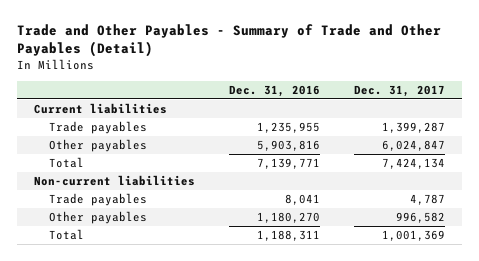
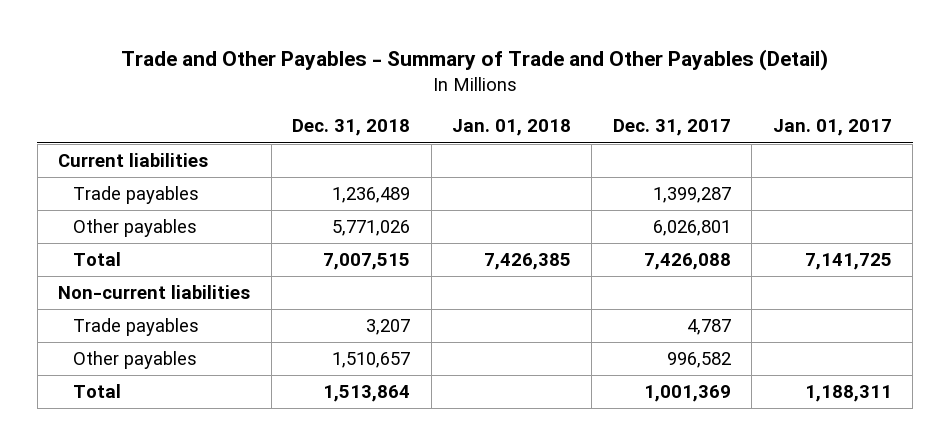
[228,84,320,97] Dec. 31, 2016 -> none
none -> [292,119,411,137] Dec. 31, 2018
none -> [451,119,571,137] Jan. 01, 2018
none -> [772,119,892,137] Jan. 01, 2017
[381,140,445,152] 6,024,847 -> [652,220,731,237] 6,026,801
[381,158,445,170] 7,424,134 -> [643,253,731,271] 7,426,088

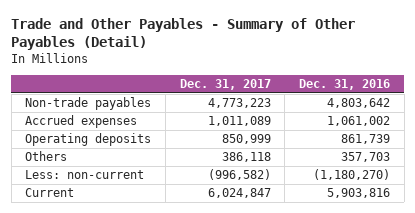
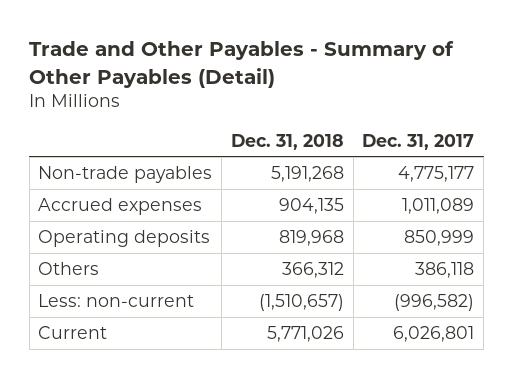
[298,78,390,90] Dec. 31, 2016 -> none
none -> [230,133,344,150] Dec. 31, 2018
[207,98,271,109] 4,773,223 -> [398,166,475,183] 4,775,177
[207,188,271,199] 6,024,847 -> [393,326,475,343] 6,026,801

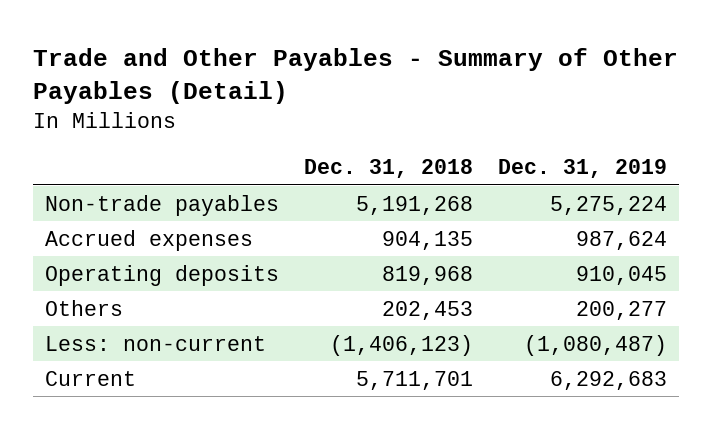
[362,133,475,150] Dec. 31, 2017 -> none
none -> [497,159,667,179] Dec. 31, 2019
[281,262,344,279] 366,312 -> [381,300,473,320] 202,453
[258,294,344,312] (1,510,657) -> [329,334,473,356] (1,406,123)
[266,326,344,343] 5,771,026 -> [355,370,473,390] 5,711,701

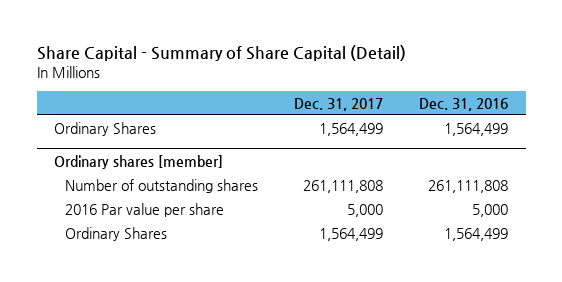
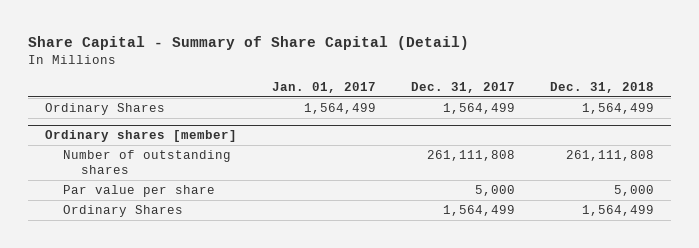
[418,97,508,111] Dec. 31, 2016 -> none
none -> [272,82,377,94] Jan. 01, 2017
none -> [549,82,654,94] Dec. 31, 2018
[65,202,225,217] 2016 Par value per share -> [63,185,216,198] Par value per share

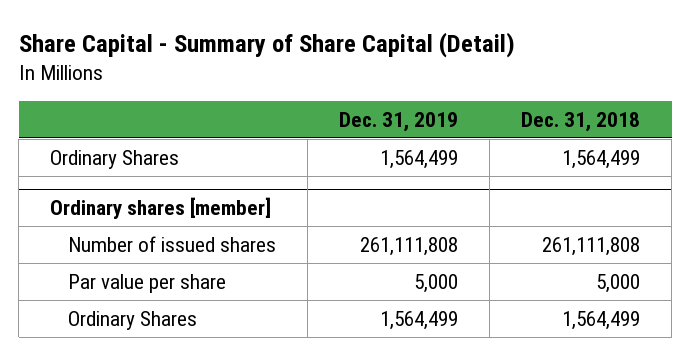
[272,82,377,94] Jan. 01, 2017 -> none
[411,82,516,94] Dec. 31, 2017 -> none
none -> [339,112,459,133] Dec. 31, 2019
[63,150,232,174] Number of outstanding shares -> [67,235,276,252] Number of issued shares

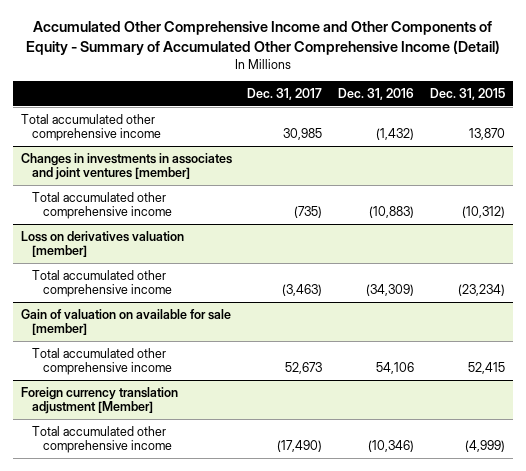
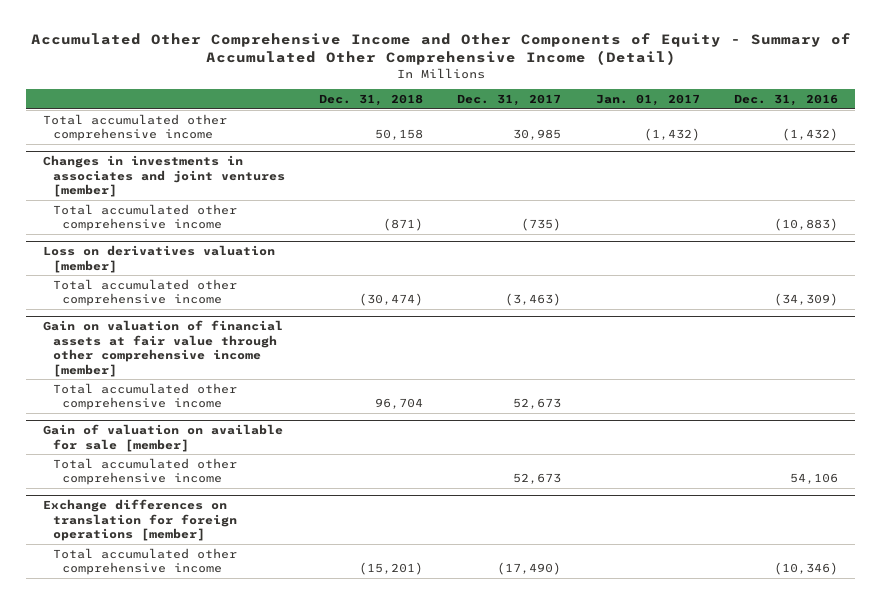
[429,87,505,100] Dec. 31, 2015 -> none
none -> [318,94,423,107] Dec. 31, 2018
none -> [595,94,700,107] Jan. 01, 2017
none -> [43,320,284,377] Gain on valuation of financial assets at fair value through other comprehensive income [member]
none -> [52,382,237,411] Total accumulated other comprehensive income
[20,386,178,415] Foreign currency translation adjustment [Member] -> none
none -> [43,499,237,542] Exchange differences on translation for foreign operations [member]

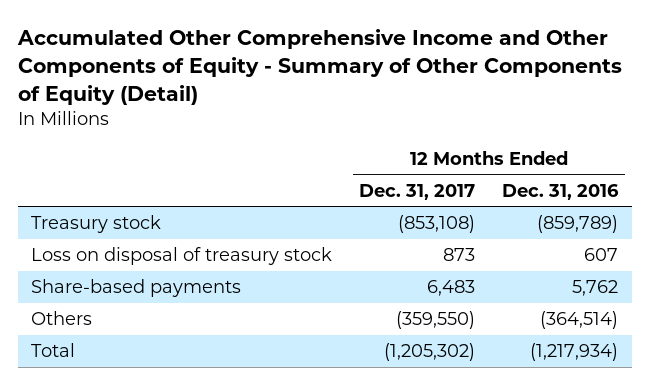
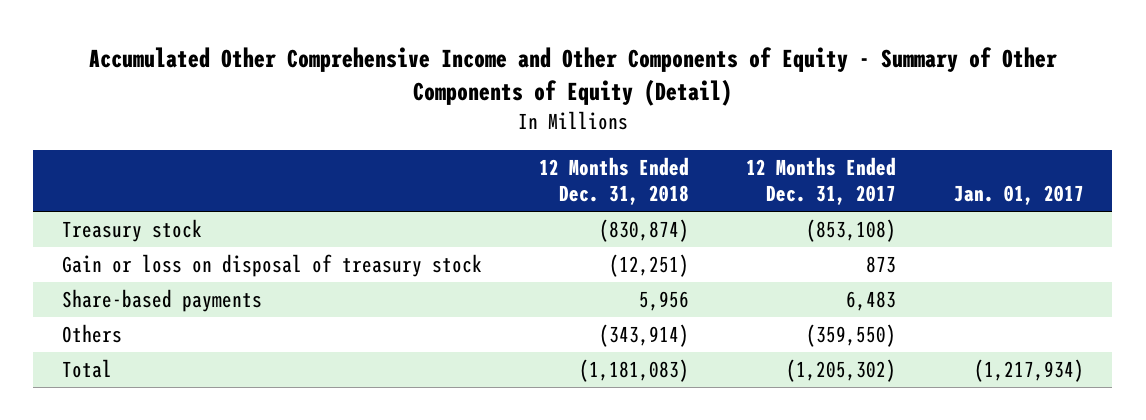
[502,183,620,200] Dec. 31, 2016 -> none
none -> [539,156,690,206] 12 Months Ended Dec. 31, 2018
none -> [953,185,1084,206] Jan. 01, 2017
[31,247,333,266] Loss on disposal of treasury stock -> [62,253,483,277] Gain or loss on disposal of treasury stock

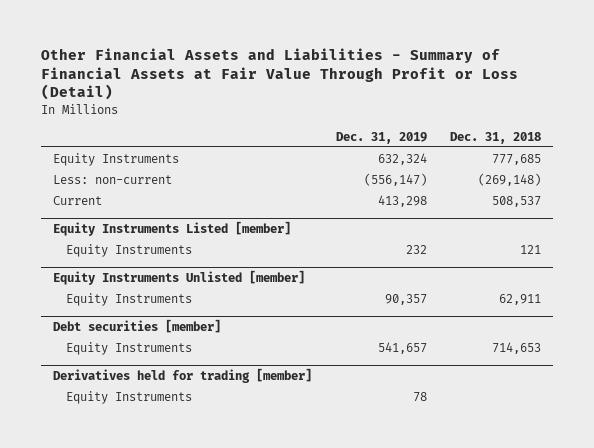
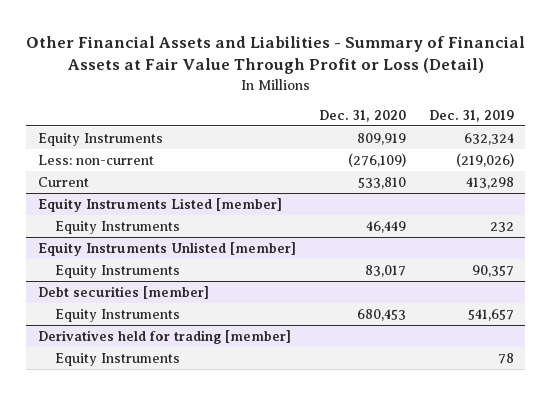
[450,131,542,144] Dec. 31, 2018 -> none
none -> [318,109,406,122] Dec. 31, 2020
[363,172,427,186] (556,147) -> [455,152,514,167] (219,026)

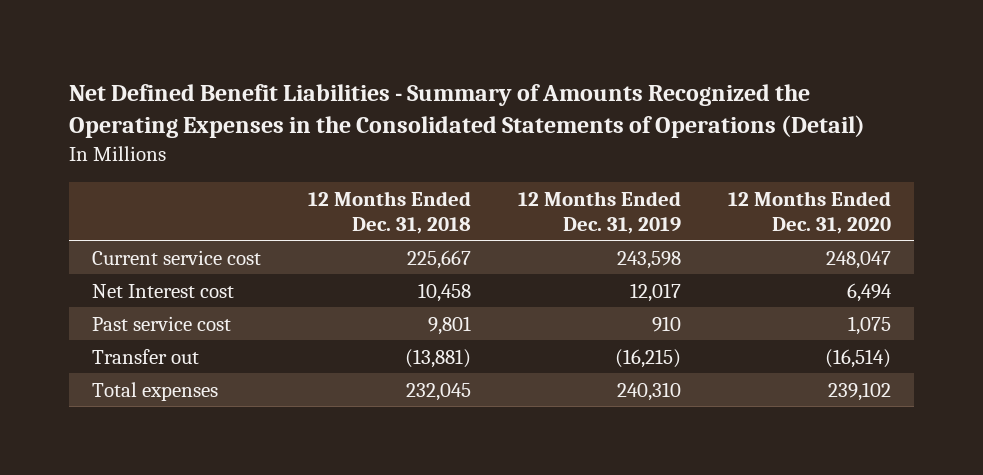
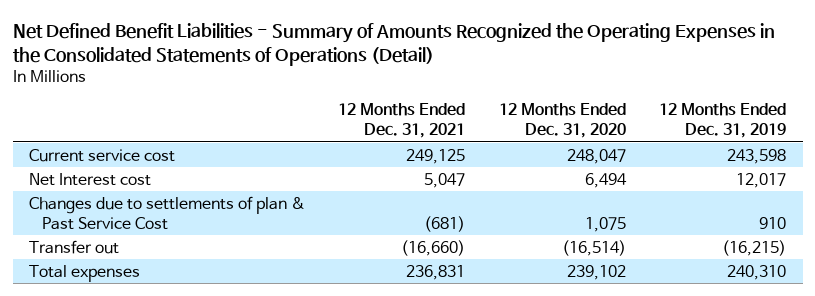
[307,190,471,235] 12 Months Ended Dec. 31, 2018 -> none
none -> [338,103,466,139] 12 Months Ended Dec. 31, 2021
[91,315,231,331] Past service cost -> [29,195,306,230] Changes due to settlements of plan & Past Service Cost

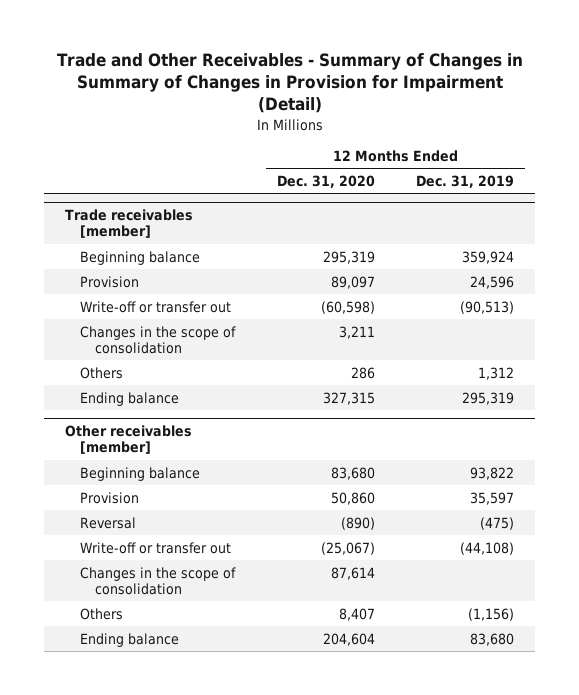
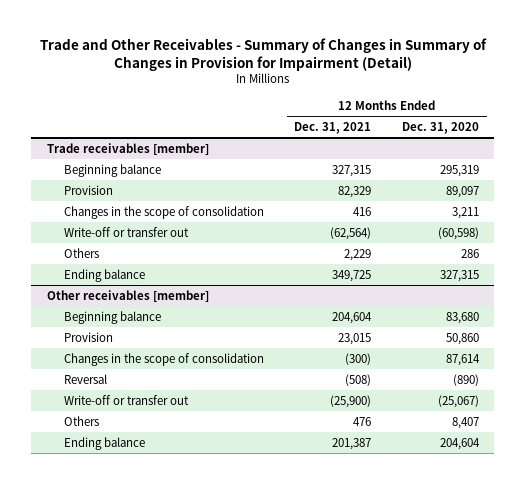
[416,175,515,189] Dec. 31, 2019 -> none
none -> [294,121,372,134] Dec. 31, 2021
[80,300,232,313] Write-off or transfer out -> [63,226,189,237] Write-off or transfer out
[80,566,237,596] Changes in the scope of consolidation -> [63,352,264,366] Changes in the scope of consolidation

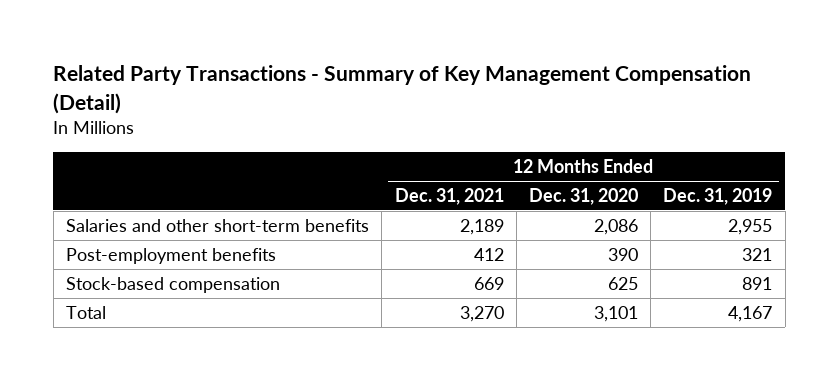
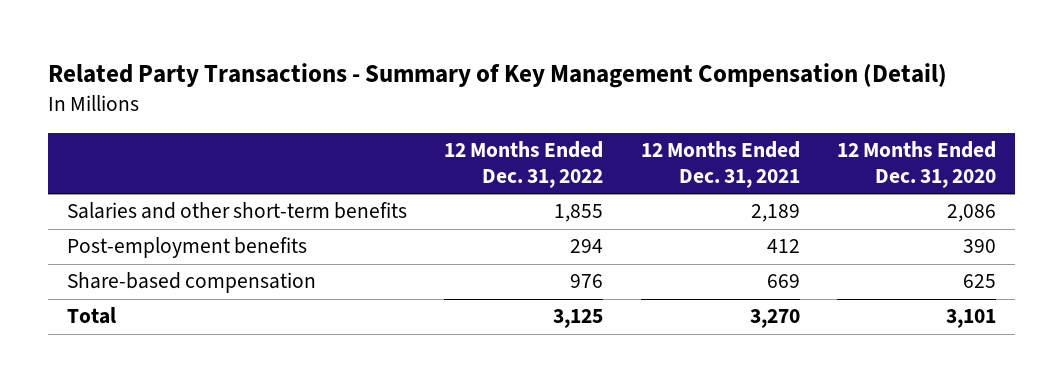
[663,188,773,206] Dec. 31, 2019 -> none
none -> [444,140,604,188] 12 Months Ended Dec. 31, 2022
[66,276,281,293] Stock-based compensation -> [67,272,317,294] Share-based compensation

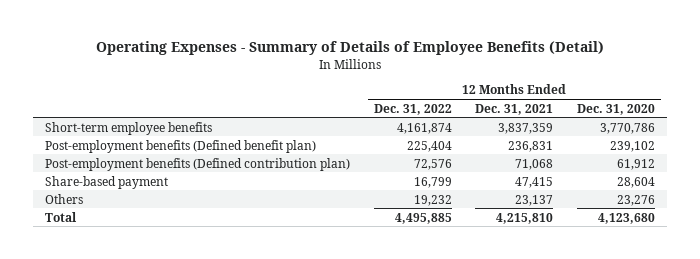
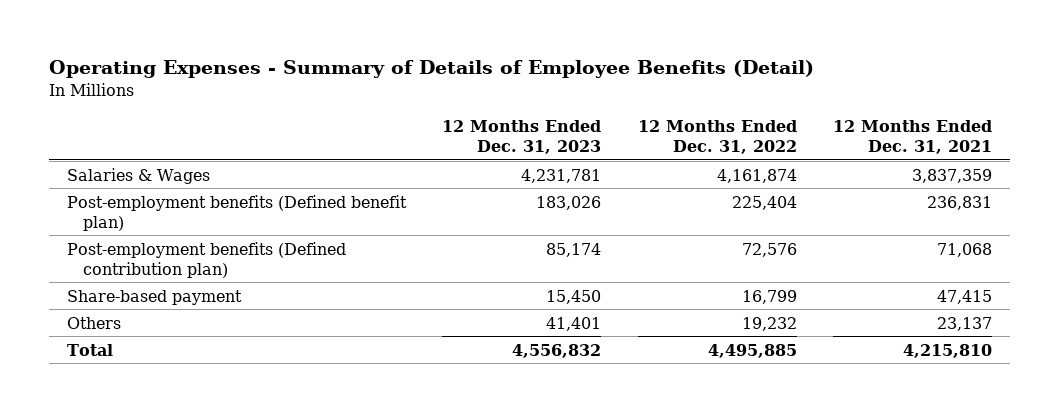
[576,103,655,115] Dec. 31, 2020 -> none
none -> [442,120,602,154] 12 Months Ended Dec. 31, 2023
[44,121,212,135] Short-term employee benefits -> [67,167,211,184] Salaries & Wages

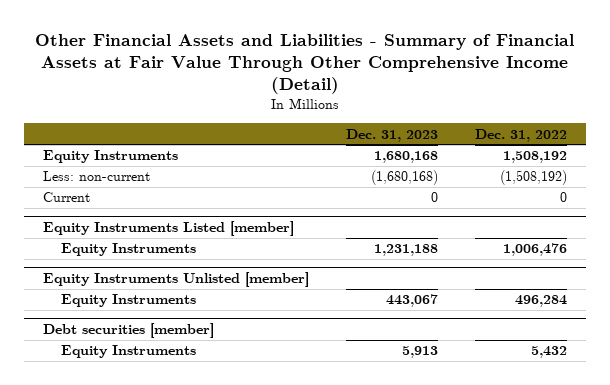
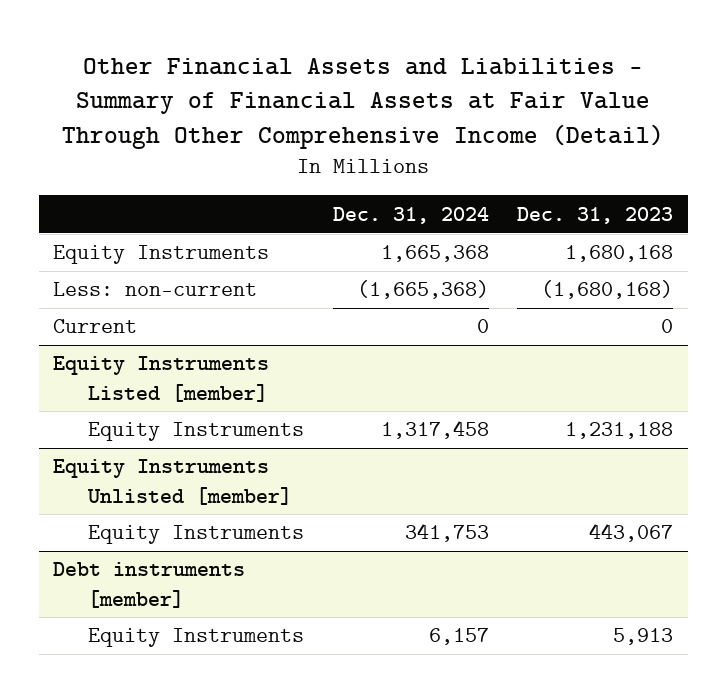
[475,128,568,142] Dec. 31, 2022 -> none
none -> [332,206,489,224] Dec. 31, 2024
[42,322,214,338] Debt securities [member] -> [53,562,246,608] Debt instruments [member]

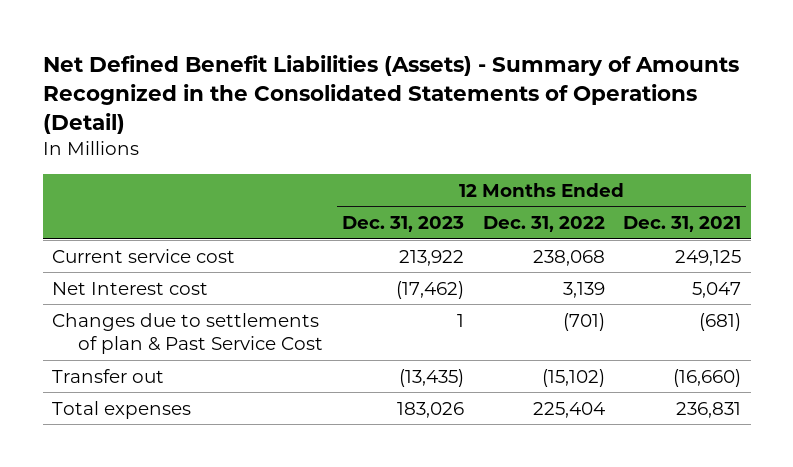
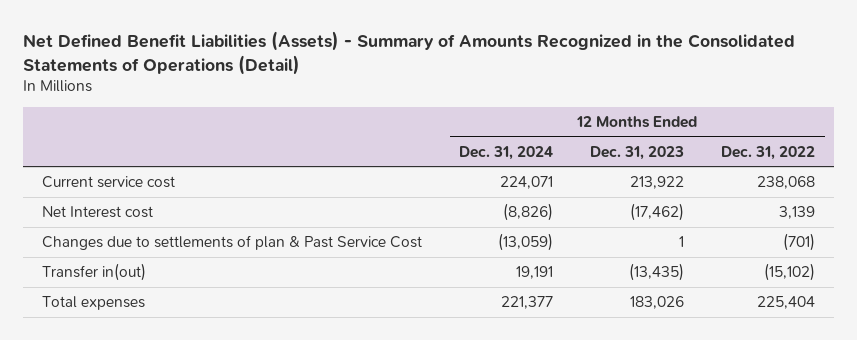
[623,216,742,233] Dec. 31, 2021 -> none
none -> [459,145,554,160] Dec. 31, 2024
[52,368,165,383] Transfer out -> [41,263,146,282] Transfer in(out)

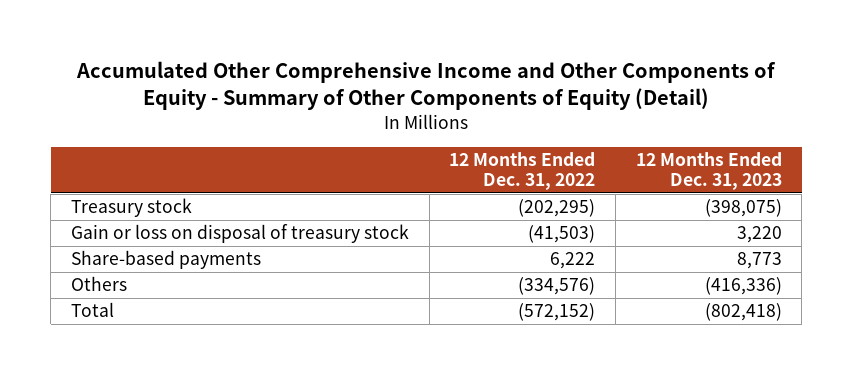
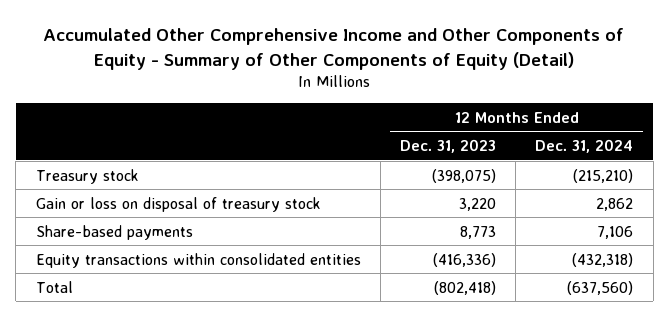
[449,151,596,191] 12 Months Ended Dec. 31, 2022 -> none
none -> [535,138,634,153] Dec. 31, 2024
[71,276,128,292] Others -> [35,252,361,268] Equity transactions within consolidated entities

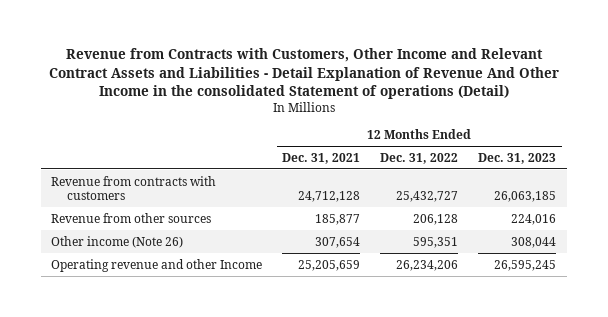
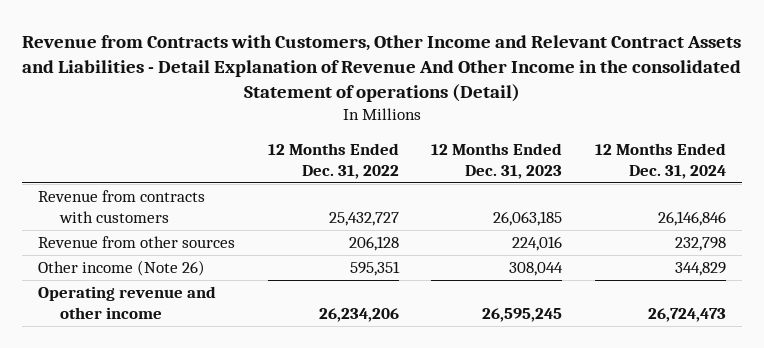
[282,152,361,164] Dec. 31, 2021 -> none
none -> [594,142,726,179] 12 Months Ended Dec. 31, 2024
[51,258,263,272] Operating revenue and other Income -> [38,286,217,320] Operating revenue and other income

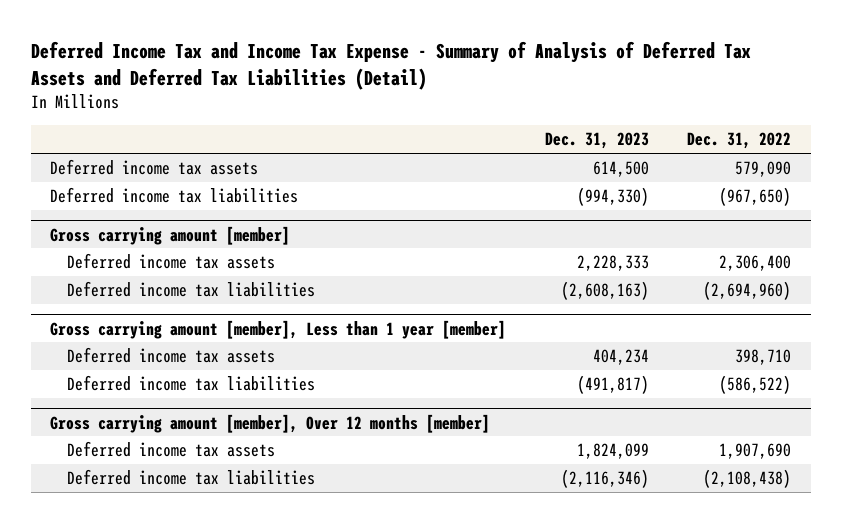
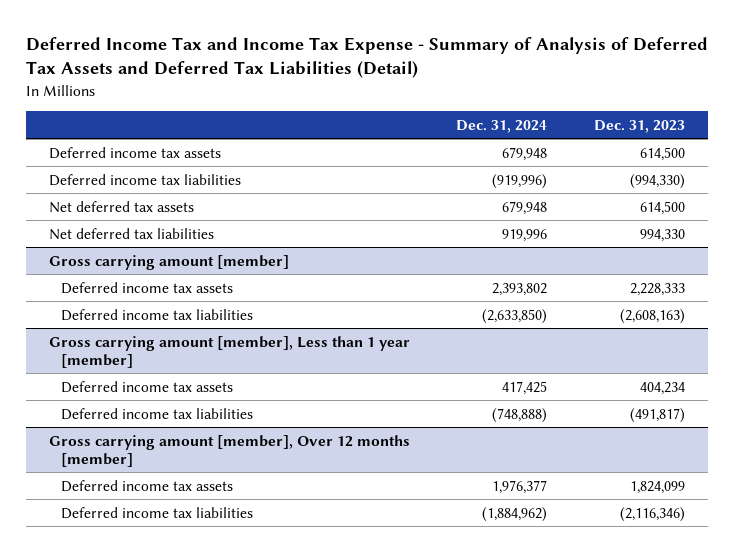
[687,132,792,150] Dec. 31, 2022 -> none
none -> [456,119,548,133] Dec. 31, 2024
none -> [48,200,194,213] Net deferred tax assets
none -> [48,227,214,240] Net deferred tax liabilities

